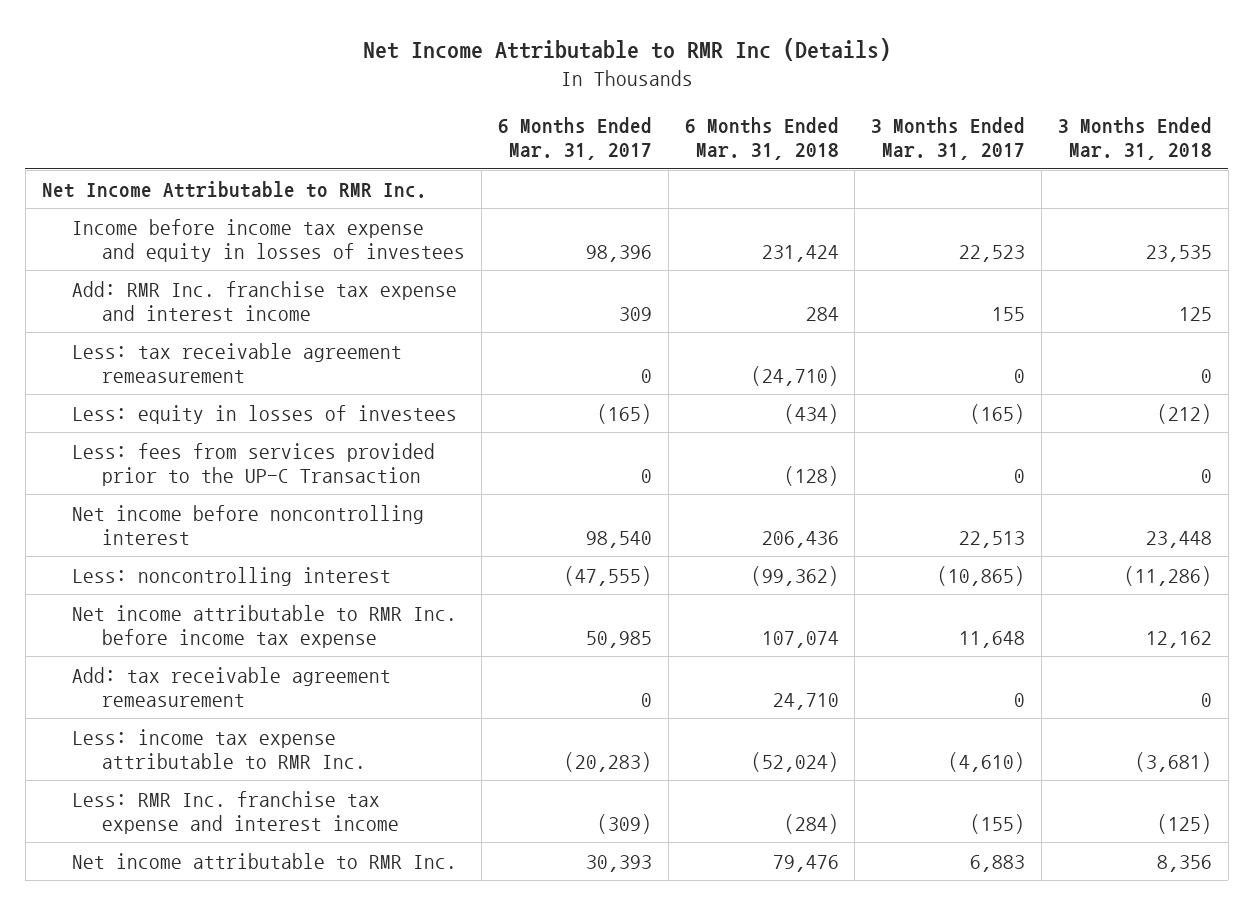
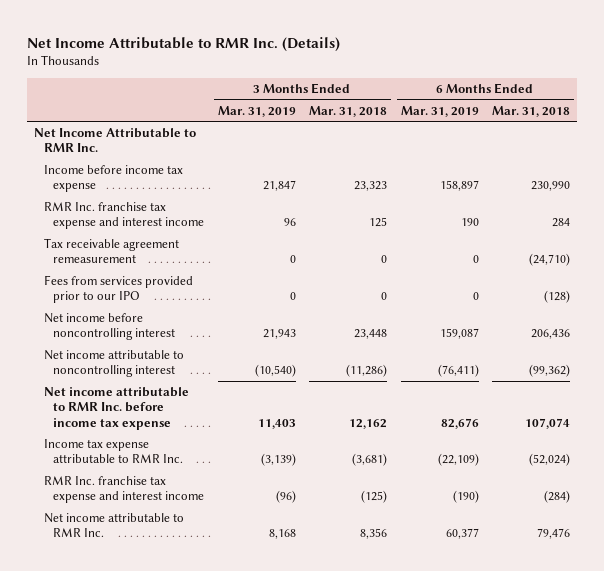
[362,38,891,62] Net Income Attributable to RMR Inc (Details) -> [27,36,341,52] Net Income Attributable to RMR Inc. (Details)
[497,116,652,161] 6 Months Ended Mar. 31, 2017 -> none
[871,116,1026,161] 3 Months Ended Mar. 31, 2017 -> none
none -> [217,105,296,117] Mar. 31, 2019
none -> [400,105,479,117] Mar. 31, 2019
[71,404,457,424] Less: equity in losses of investees -> none
[71,218,466,262] Income before income tax expense and equity in losses of investees -> [43,164,183,193] Income before income tax expense
[761,244,839,262] 231,424 -> [531,181,571,192] 230,990
[1146,244,1213,262] 23,535 -> [354,181,388,192] 23,323
[71,280,457,321] Add: RMR Inc. franchise tax expense and interest income -> [43,201,205,230] RMR Inc. franchise tax expense and interest income
[71,342,402,383] Less: tax receivable agreement remeasurement -> [43,237,179,264] Tax receivable agreement remeasurement
[71,442,435,486] Less: fees from services provided prior to the UP-C Transaction -> [43,274,193,304] Fees from services provided prior to our IPO
[71,566,391,586] Less: noncontrolling interest -> [43,349,184,378] Net income attributable to noncontrolling interest
[71,666,391,707] Add: tax receivable agreement remeasurement -> none
[71,728,367,769] Less: income tax expense attributable to RMR Inc. -> [43,438,184,464] Income tax expense attributable to RMR Inc.
[71,790,400,834] Less: RMR Inc. franchise tax expense and interest income -> [43,475,205,504] RMR Inc. franchise tax expense and interest income

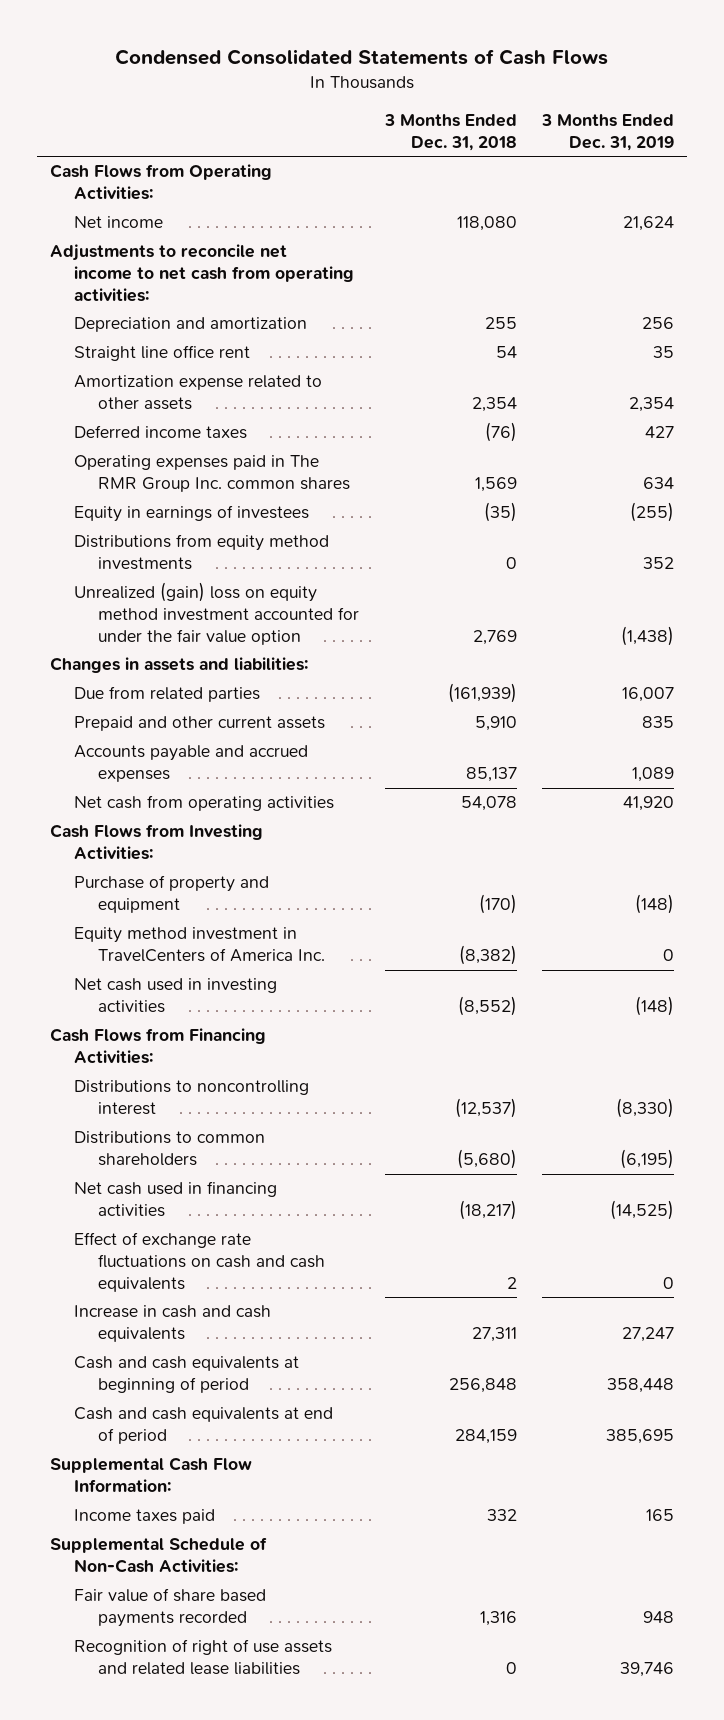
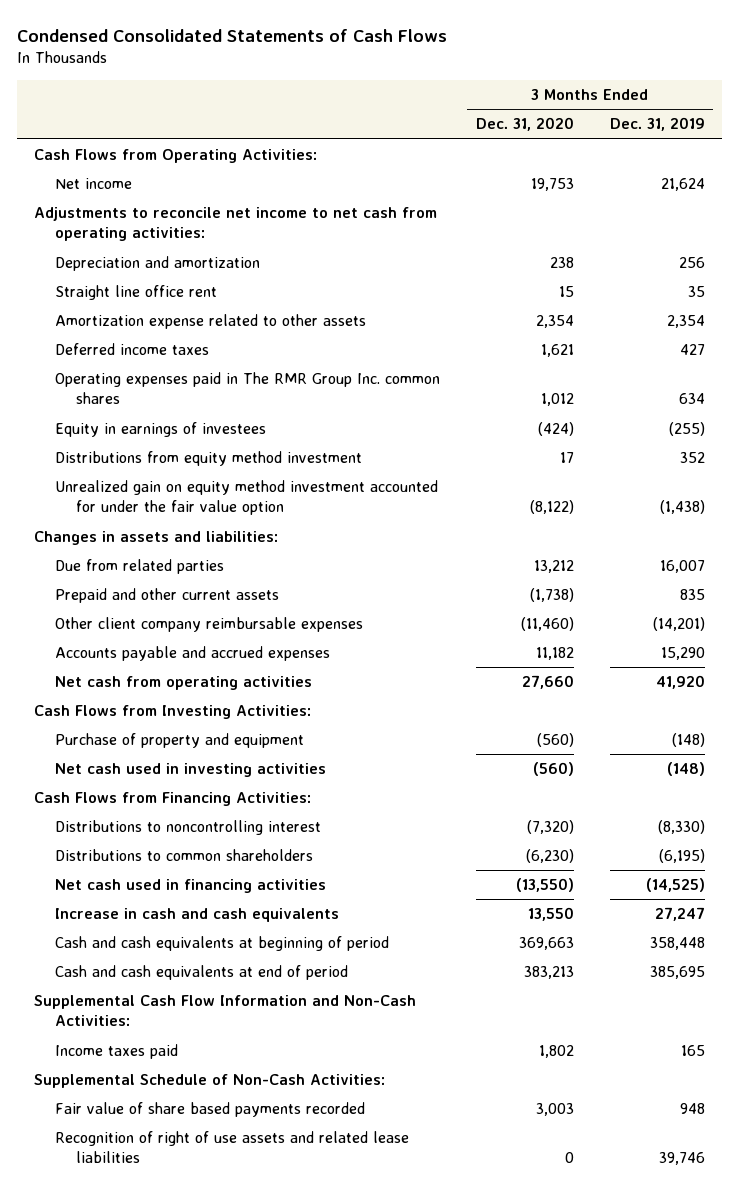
[383,114,517,151] 3 Months Ended Dec. 31, 2018 -> none
none -> [476,117,575,132] Dec. 31, 2020
[73,534,329,571] Distributions from equity method investments -> [55,451,363,467] Distributions from equity method investment
[73,582,360,645] Unrealized (gain) loss on equity method investment accounted for under the fair value option -> [55,480,439,516] Unrealized gain on equity method investment accounted for under the fair value option
none -> [55,617,364,633] Other client company reimbursable expenses
[632,767,675,783] 1,089 -> [660,647,705,661] 15,290
[73,927,326,963] Equity method investment in TravelCenters of America Inc. -> none
[73,1232,326,1292] Effect of exchange rate fluctuations on cash and cash equivalents -> none
[49,1457,252,1493] Supplemental Cash Flow Information: -> [34,995,417,1027] Supplemental Cash Flow Information and Non-Cash Activities:

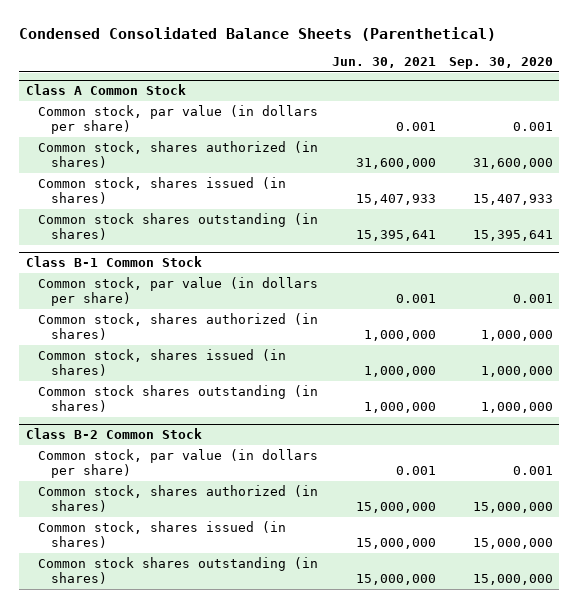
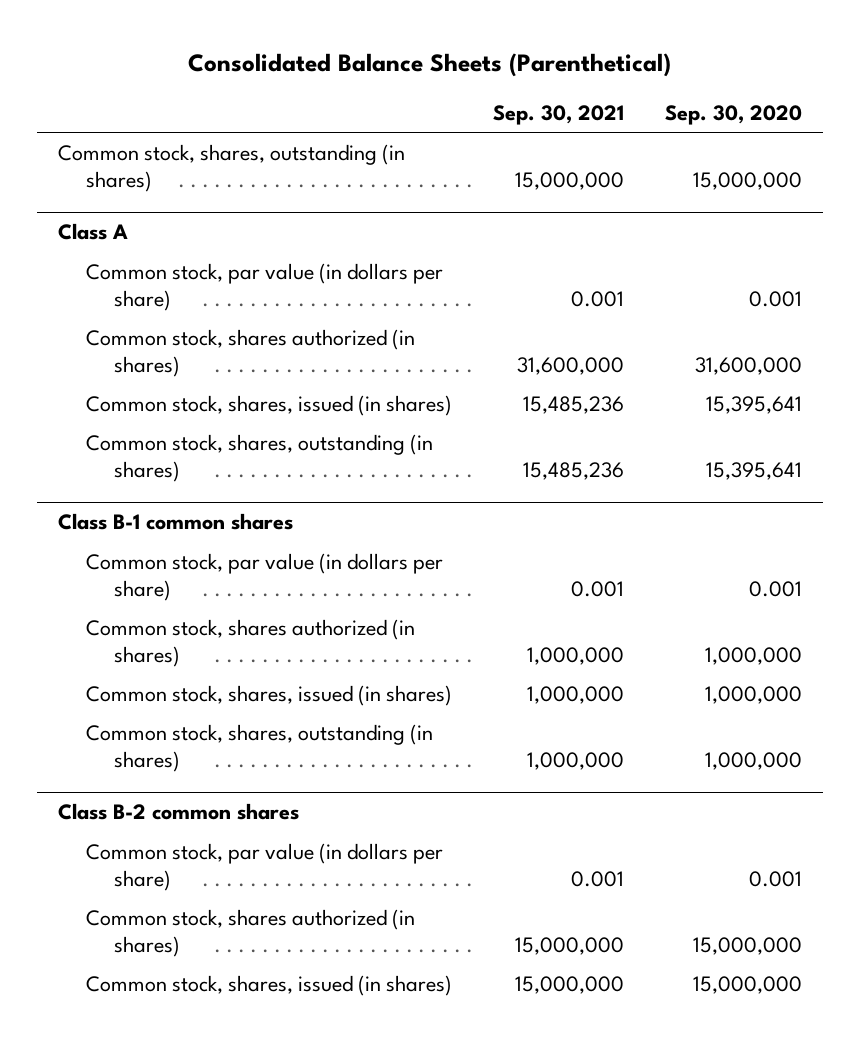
[19,26,497,41] Condensed Consolidated Balance Sheets (Parenthetical) -> [187,53,671,78] Consolidated Balance Sheets (Parenthetical)
[331,57,436,69] Jun. 30, 2021 -> none
none -> [493,104,625,125] Sep. 30, 2021
none -> [57,143,405,192] Common stock, shares, outstanding (in shares)
[25,84,186,96] Class A Common Stock -> [57,223,128,241] Class A
[38,176,287,205] Common stock, shares issued (in shares) -> [86,394,453,416] Common stock, shares, issued (in shares)
[472,194,553,206] 15,407,933 -> [706,395,803,414] 15,395,641
[38,212,319,241] Common stock shares outstanding (in shares) -> [86,433,434,482] Common stock, shares, outstanding (in shares)
[25,256,202,268] Class B-1 Common Stock -> [57,513,293,531] Class B-1 common shares
[38,348,287,377] Common stock, shares issued (in shares) -> [86,684,453,706] Common stock, shares, issued (in shares)
[38,384,319,413] Common stock shares outstanding (in shares) -> [86,723,434,772] Common stock, shares, outstanding (in shares)
[25,428,202,440] Class B-2 Common Stock -> [57,803,299,821] Class B-2 common shares
[38,556,319,585] Common stock shares outstanding (in shares) -> none
[38,520,287,549] Common stock, shares issued (in shares) -> [86,974,453,996] Common stock, shares, issued (in shares)

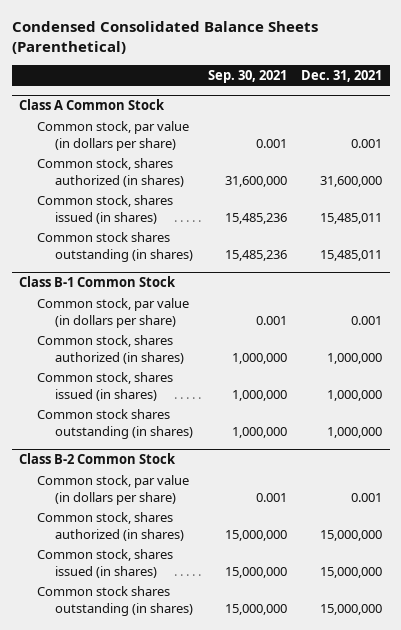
[187,53,671,78] Consolidated Balance Sheets (Parenthetical) -> [11,20,318,54] Condensed Consolidated Balance Sheets (Parenthetical)
[665,104,803,125] Sep. 30, 2020 -> none
none -> [301,69,383,82] Dec. 31, 2021
[57,143,405,192] Common stock, shares, outstanding (in shares) -> none
[57,223,128,241] Class A -> [18,99,165,111] Class A Common Stock
[86,394,453,416] Common stock, shares, issued (in shares) -> [37,195,174,224] Common stock, shares issued (in shares)
[86,433,434,482] Common stock, shares, outstanding (in shares) -> [37,232,194,262] Common stock shares outstanding (in shares)
[57,513,293,531] Class B-1 common shares -> [18,276,176,288] Class B-1 Common Stock
[86,684,453,706] Common stock, shares, issued (in shares) -> [37,372,174,401] Common stock, shares issued (in shares)
[86,723,434,772] Common stock, shares, outstanding (in shares) -> [37,409,194,439] Common stock shares outstanding (in shares)
[57,803,299,821] Class B-2 common shares -> [18,453,176,465] Class B-2 Common Stock
[86,974,453,996] Common stock, shares, issued (in shares) -> [37,549,174,578] Common stock, shares issued (in shares)
none -> [37,586,194,616] Common stock shares outstanding (in shares)

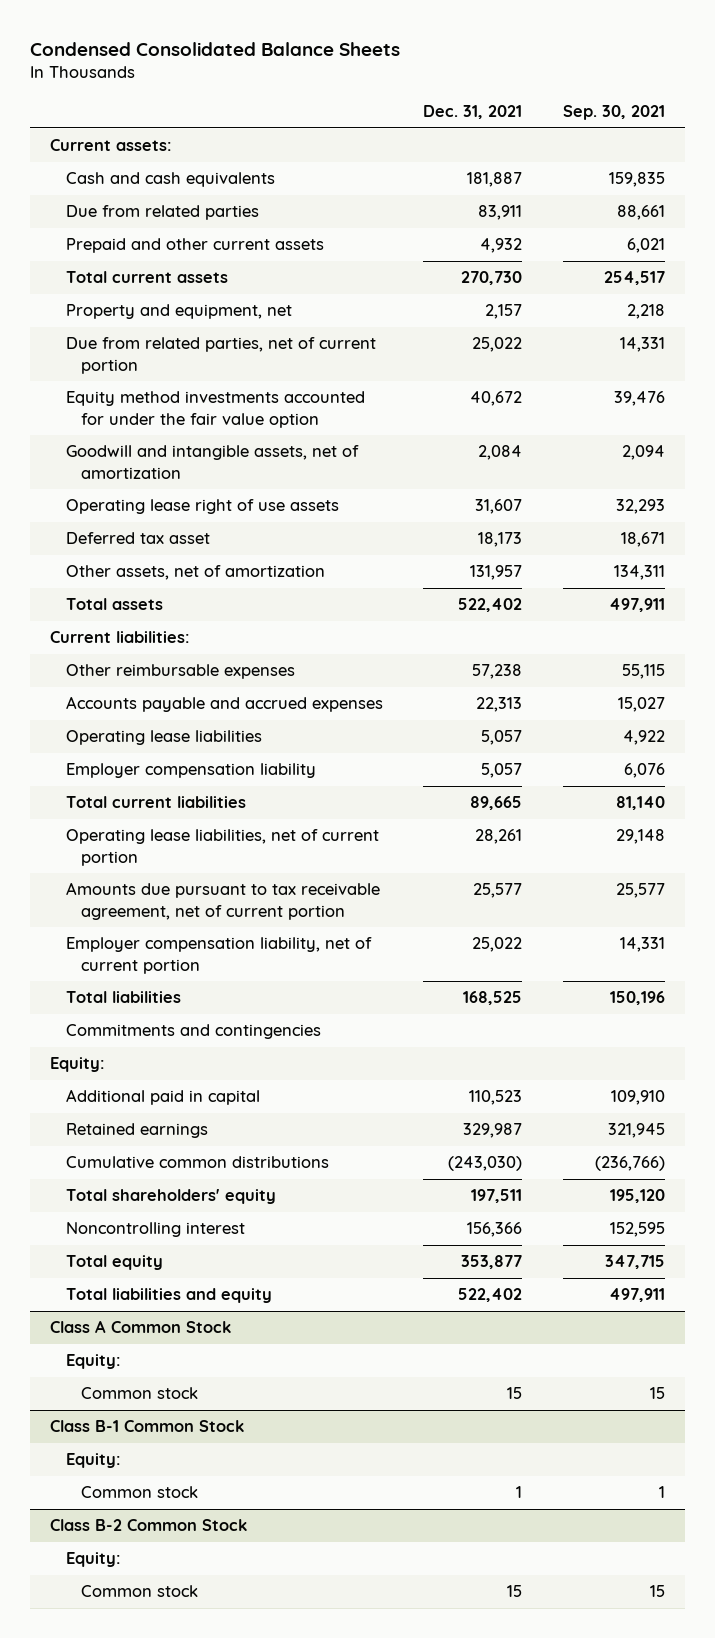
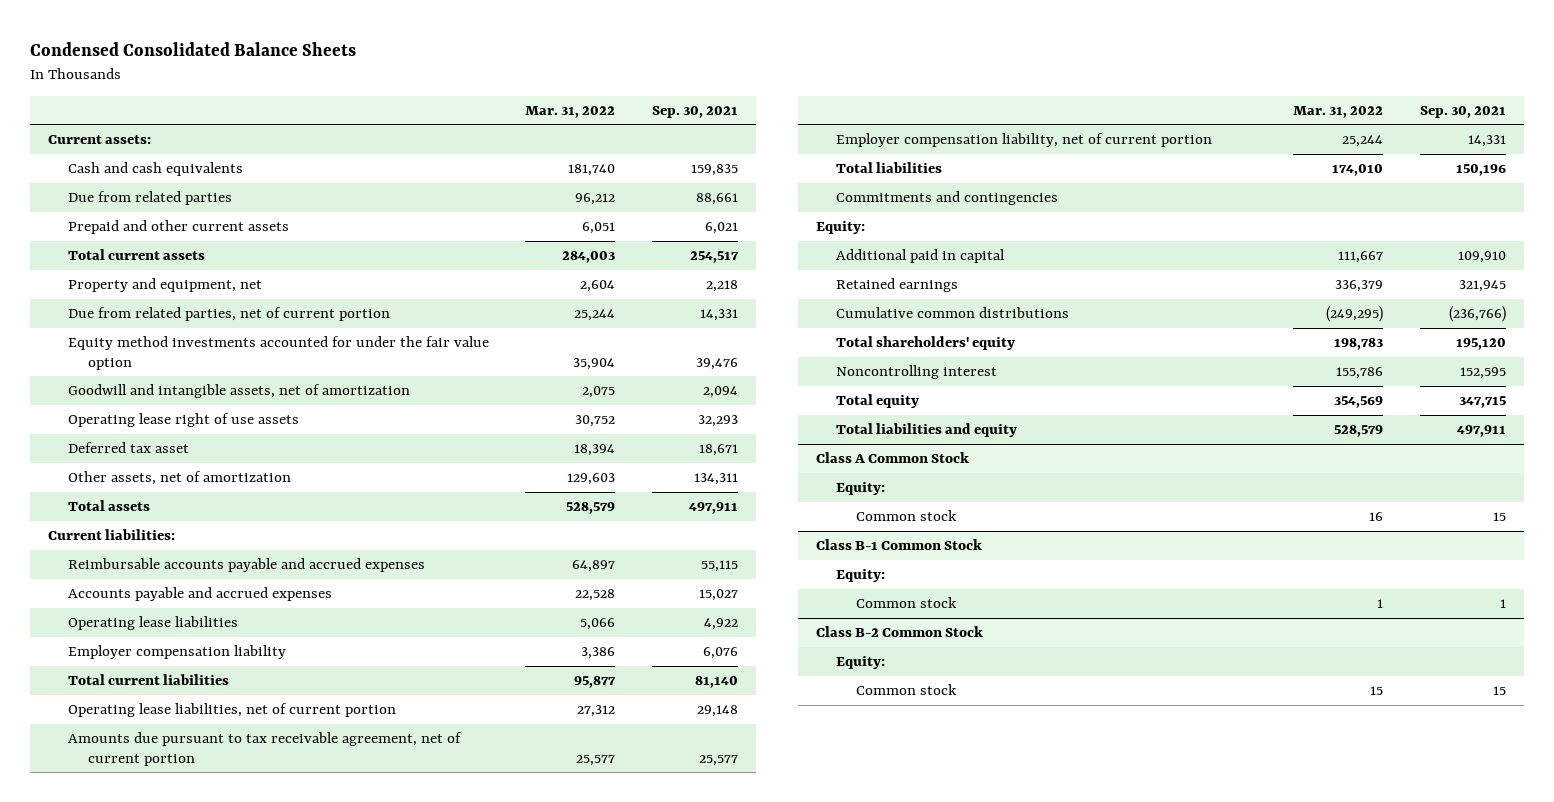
[423,105,523,120] Dec. 31, 2021 -> none
none -> [525,105,616,118] Mar. 31, 2022
[65,664,295,680] Other reimbursable expenses -> [68,558,426,573] Reimbursable accounts payable and accrued expenses

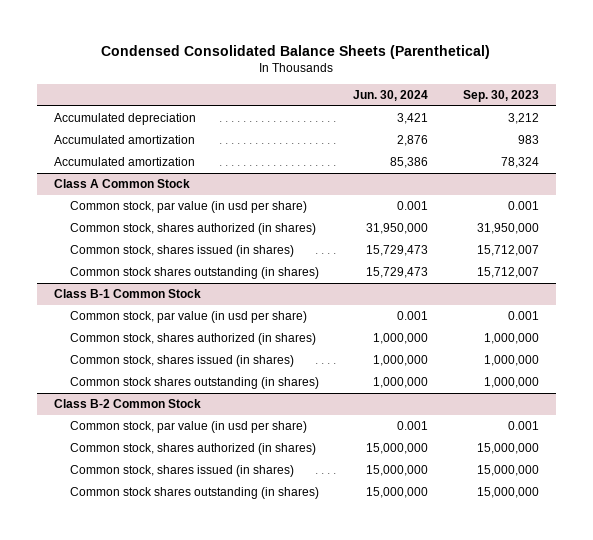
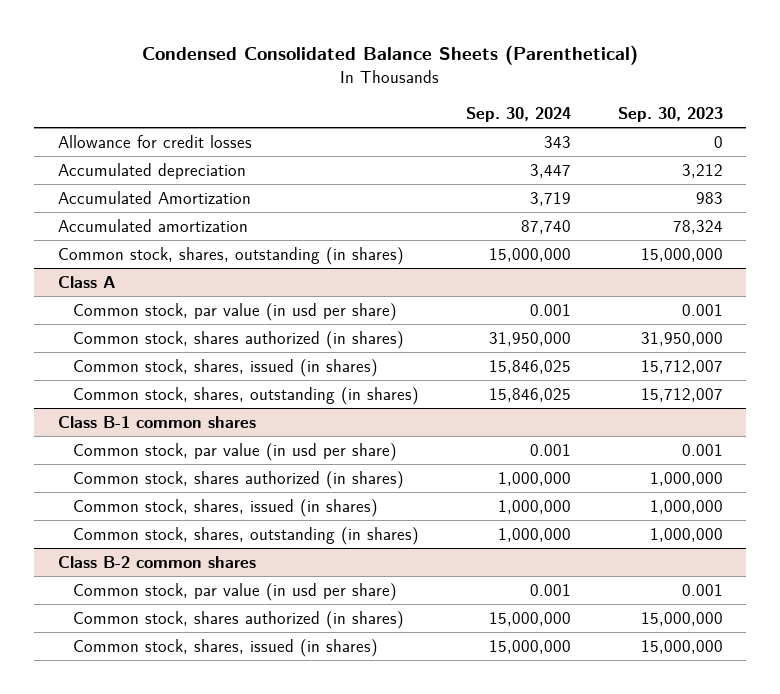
[353,90,429,102] Jun. 30, 2024 -> none
none -> [465,107,571,123] Sep. 30, 2024
none -> [57,134,252,148] Allowance for credit losses
[54,135,196,145] Accumulated amortization -> [57,190,251,204] Accumulated Amortization
none -> [57,246,404,265] Common stock, shares, outstanding (in shares)
[54,179,191,189] Class A Common Stock -> [57,275,115,288] Class A
[70,245,295,258] Common stock, shares issued (in shares) -> [73,358,379,377] Common stock, shares, issued (in shares)
[70,267,320,280] Common stock shares outstanding (in shares) -> [73,386,420,405] Common stock, shares, outstanding (in shares)
[54,289,202,299] Class B-1 Common Stock -> [57,415,256,428] Class B-1 common shares
[70,355,295,368] Common stock, shares issued (in shares) -> [73,498,379,517] Common stock, shares, issued (in shares)
[70,377,320,390] Common stock shares outstanding (in shares) -> [73,526,420,545] Common stock, shares, outstanding (in shares)
[54,399,202,409] Class B-2 Common Stock -> [57,555,256,568] Class B-2 common shares
[70,487,320,500] Common stock shares outstanding (in shares) -> none
[70,465,295,478] Common stock, shares issued (in shares) -> [73,638,379,657] Common stock, shares, issued (in shares)

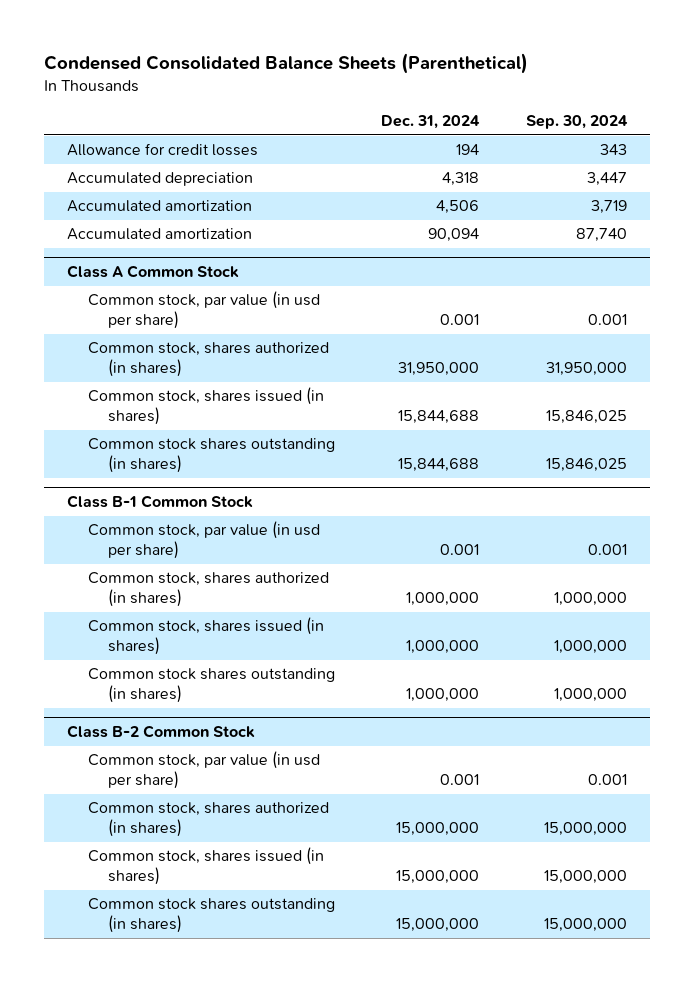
[617,107,723,123] Sep. 30, 2023 -> none
none -> [381,115,481,130] Dec. 31, 2024
[57,190,251,204] Accumulated Amortization -> [67,200,253,213] Accumulated amortization
[57,246,404,265] Common stock, shares, outstanding (in shares) -> none
[57,275,115,288] Class A -> [67,265,240,279] Class A Common Stock
[73,358,379,377] Common stock, shares, issued (in shares) -> [87,387,324,426] Common stock, shares issued (in shares)
[73,386,420,405] Common stock, shares, outstanding (in shares) -> [87,438,335,474] Common stock shares outstanding (in shares)
[57,415,256,428] Class B-1 common shares -> [67,495,254,509] Class B-1 Common Stock
[73,498,379,517] Common stock, shares, issued (in shares) -> [87,617,324,656] Common stock, shares issued (in shares)
[73,526,420,545] Common stock, shares, outstanding (in shares) -> [87,668,335,704] Common stock shares outstanding (in shares)
[57,555,256,568] Class B-2 common shares -> [67,725,256,739] Class B-2 Common Stock
[73,638,379,657] Common stock, shares, issued (in shares) -> [87,847,324,886] Common stock, shares issued (in shares)
none -> [87,898,335,934] Common stock shares outstanding (in shares)

